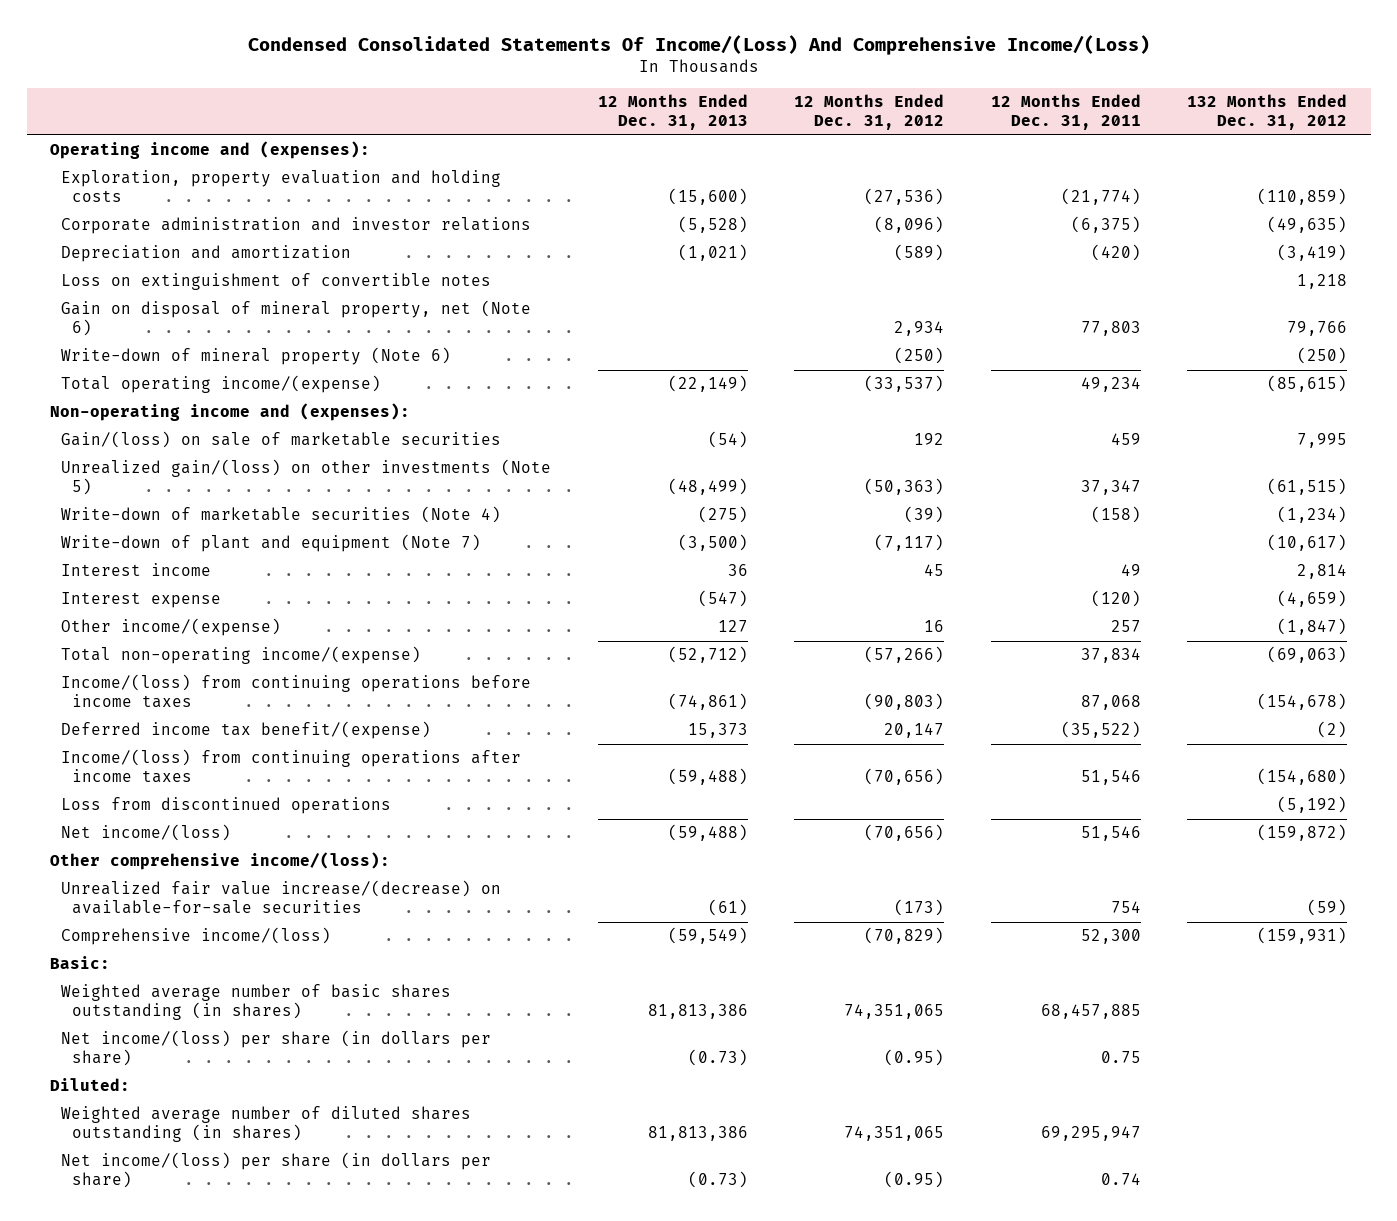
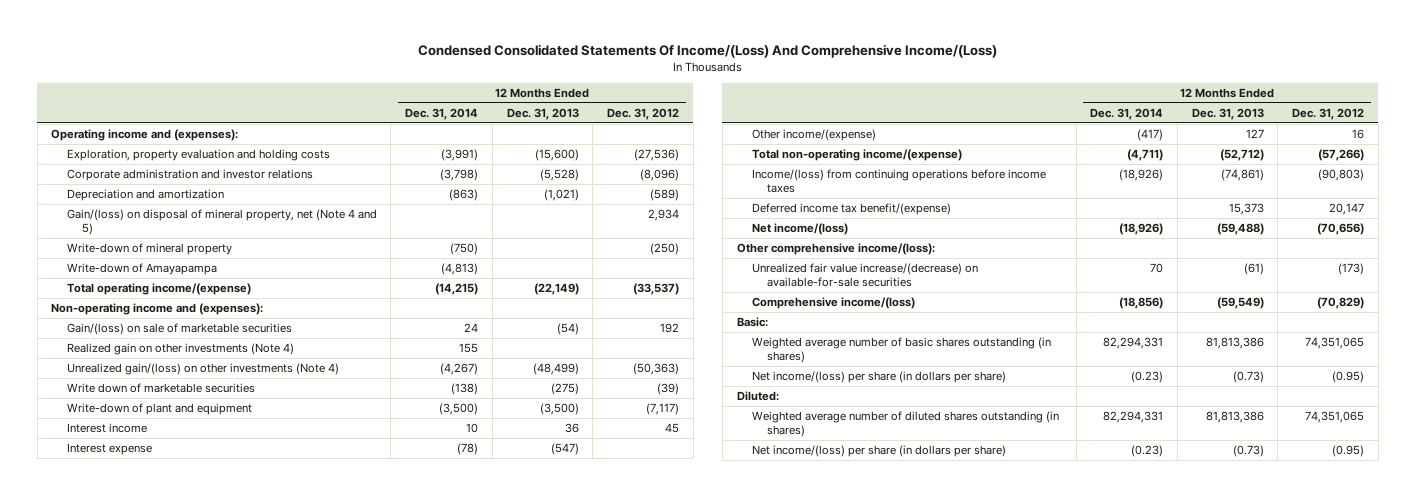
[990,94,1141,131] 12 Months Ended Dec. 31, 2011 -> none
[1187,94,1348,131] 132 Months Ended Dec. 31, 2012 -> none
none -> [405,107,479,120] Dec. 31, 2014
[61,273,492,291] Loss on extinguishment of convertible notes -> none
[61,300,532,337] Gain on disposal of mineral property, net (Note 6) -> [66,209,377,235] Gain/(loss) on disposal of mineral property, net (Note 4 and 5)
[61,347,452,366] Write-down of mineral property (Note 6) -> [66,243,232,256] Write-down of mineral property
none -> [66,263,217,276] Write-down of Amayapampa
none -> [66,343,294,356] Realized gain on other investments (Note 4)
[61,459,552,496] Unrealized gain/(loss) on other investments (Note 5) -> [66,363,339,376] Unrealized gain/(loss) on other investments (Note 4)
[61,506,502,524] Write-down of marketable securities (Note 4) -> [66,383,255,394] Write down of marketable securities
[61,534,482,553] Write-down of plant and equipment (Note 7) -> [66,403,252,416] Write-down of plant and equipment
[61,749,522,784] Income/(loss) from continuing operations after income taxes -> none
[61,797,392,815] Loss from discontinued operations -> none

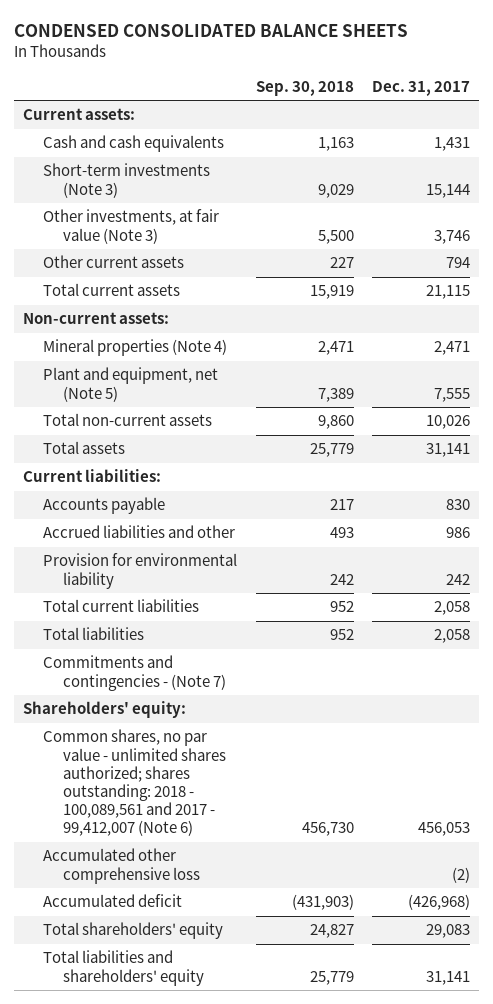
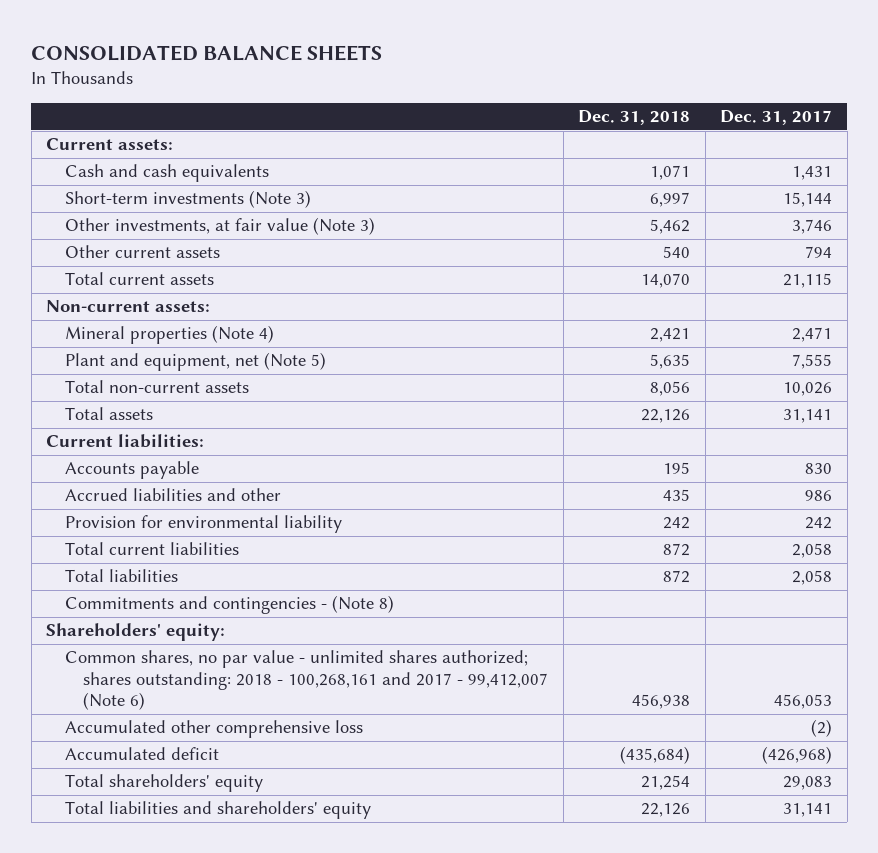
[14,24,409,38] CONDENSED CONSOLIDATED BALANCE SHEETS -> [31,44,383,61] CONSOLIDATED BALANCE SHEETS
[255,80,354,96] Sep. 30, 2018 -> none
none -> [578,110,691,126] Dec. 31, 2018
[43,655,227,691] Commitments and contingencies - (Note 7) -> [64,595,394,615] Commitments and contingencies - (Note 8)
[43,729,227,836] Common shares, no par value - unlimited shares authorized; shares outstanding: 2018 - 100,089,561 and 2017 - 99,412,007 (Note 6) -> [64,650,549,711] Common shares, no par value - unlimited shares authorized; shares outstanding: 2018 - 100,268,161 and 2017 - 99,412,007 (Note 6)

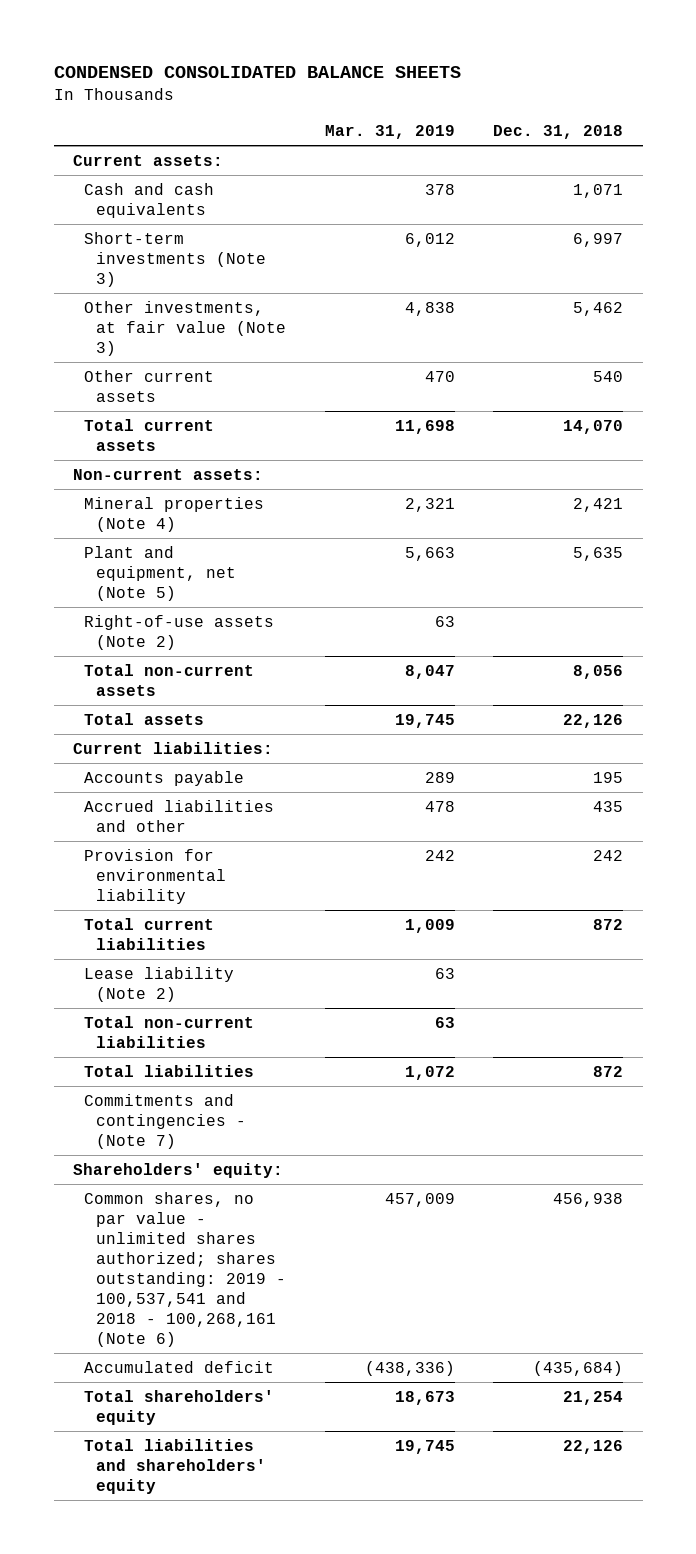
[31,44,383,61] CONSOLIDATED BALANCE SHEETS -> [53,66,461,79] CONDENSED CONSOLIDATED BALANCE SHEETS
[720,110,833,126] Dec. 31, 2017 -> none
none -> [324,125,455,140] Mar. 31, 2019
none -> [84,614,275,650] Right-of-use assets (Note 2)
none -> [84,966,235,1002] Lease liability (Note 2)
none -> [84,1015,255,1048] Total non-current liabilities
[64,595,394,615] Commitments and contingencies - (Note 8) -> [84,1093,246,1149] Commitments and contingencies - (Note 7)
[64,720,363,739] Accumulated other comprehensive loss -> none
[64,650,549,711] Common shares, no par value - unlimited shares authorized; shares outstanding: 2018 - 100,268,161 and 2017 - 99,412,007 (Note 6) -> [84,1191,286,1347] Common shares, no par value - unlimited shares authorized; shares outstanding: 2019 - 100,537,541 and 2018 - 100,268,161 (Note 6)

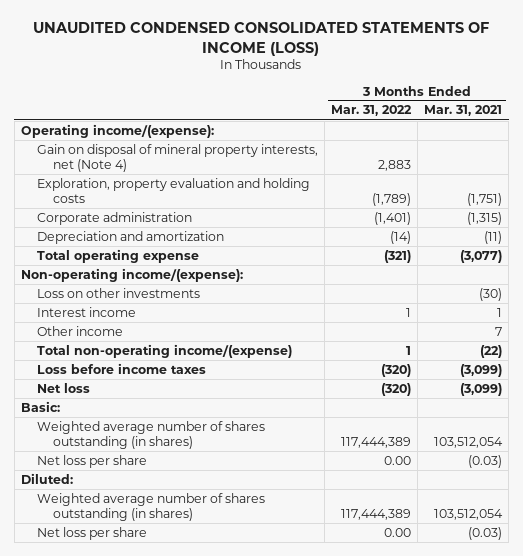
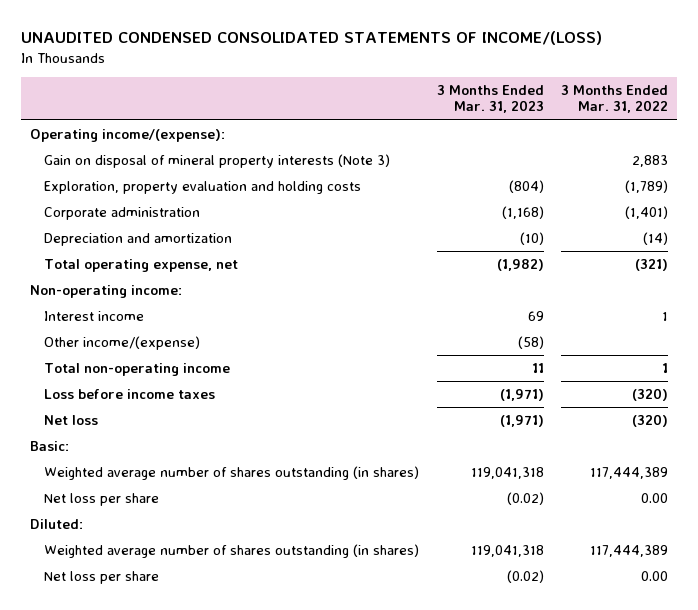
[33,22,490,56] UNAUDITED CONDENSED CONSOLIDATED STATEMENTS OF INCOME (LOSS) -> [20,31,602,46] UNAUDITED CONDENSED CONSOLIDATED STATEMENTS OF INCOME/(LOSS)
[424,105,503,117] Mar. 31, 2021 -> none
none -> [436,84,544,114] 3 Months Ended Mar. 31, 2023
[36,143,318,173] Gain on disposal of mineral property interests, net (Note 4) -> [43,154,390,169] Gain on disposal of mineral property interests (Note 3)
[36,287,200,298] Loss on other investments -> none
[36,248,199,263] Total operating expense -> [43,259,238,273] Total operating expense, net
[20,267,243,282] Non-operating income/(expense): -> [29,285,182,299] Non-operating income:
[36,325,123,336] Other income -> [43,336,200,351] Other income/(expense)
[36,343,292,358] Total non-operating income/(expense) -> [43,363,230,377] Total non-operating income

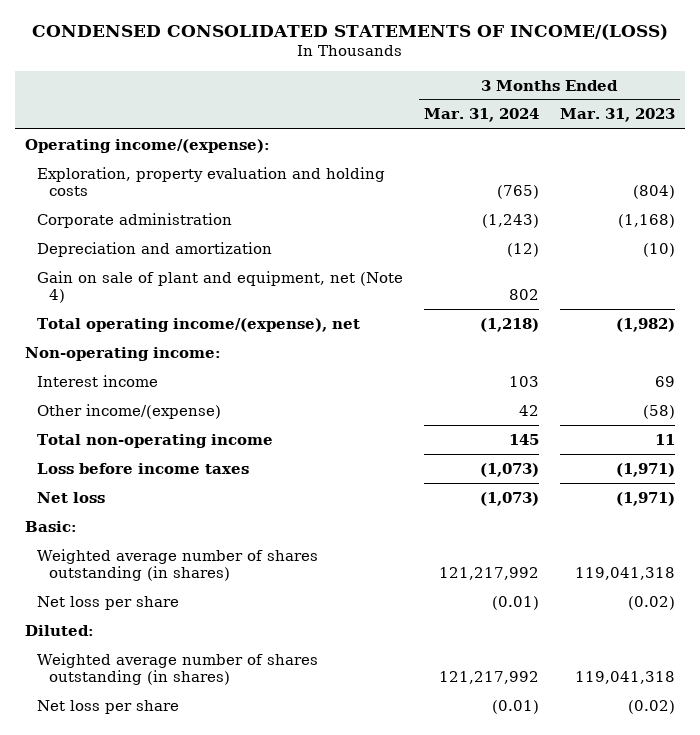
[20,31,602,46] UNAUDITED CONDENSED CONSOLIDATED STATEMENTS OF INCOME/(LOSS) -> [31,23,668,40] CONDENSED CONSOLIDATED STATEMENTS OF INCOME/(LOSS)
[561,84,669,114] 3 Months Ended Mar. 31, 2022 -> none
none -> [423,108,539,123] Mar. 31, 2024
[43,154,390,169] Gain on disposal of mineral property interests (Note 3) -> none
none -> [36,270,403,304] Gain on sale of plant and equipment, net (Note 4)
[43,259,238,273] Total operating expense, net -> [36,317,360,332] Total operating income/(expense), net

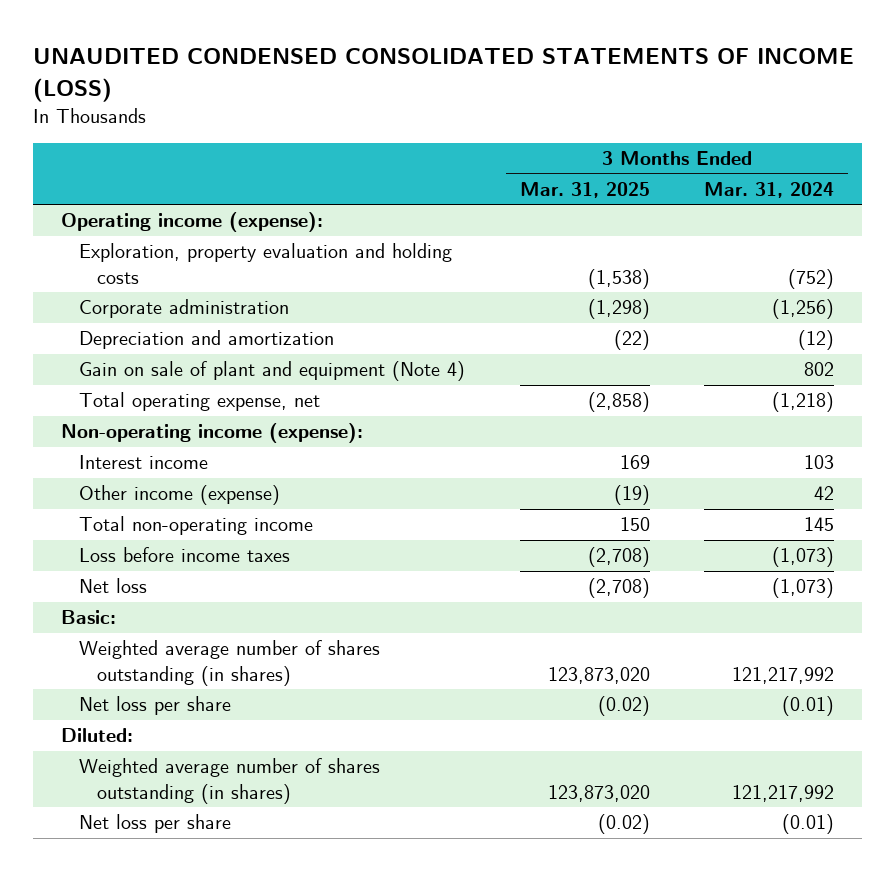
[31,23,668,40] CONDENSED CONSOLIDATED STATEMENTS OF INCOME/(LOSS) -> [33,48,855,102] UNAUDITED CONDENSED CONSOLIDATED STATEMENTS OF INCOME (LOSS)
[559,108,675,123] Mar. 31, 2023 -> none
none -> [519,182,650,199] Mar. 31, 2025
[25,138,271,153] Operating income/(expense): -> [60,212,323,233] Operating income (expense):
[496,185,539,200] (765) -> [788,268,835,289] (752)
[481,213,539,228] (1,243) -> [772,299,835,320] (1,256)
[36,270,403,304] Gain on sale of plant and equipment, net (Note 4) -> [78,361,465,382] Gain on sale of plant and equipment (Note 4)
[36,317,360,332] Total operating income/(expense), net -> [78,392,320,412] Total operating expense, net
[25,346,222,361] Non-operating income: -> [60,423,363,444] Non-operating income (expense):
[36,403,221,419] Other income/(expense) -> [78,485,280,506] Other income (expense)

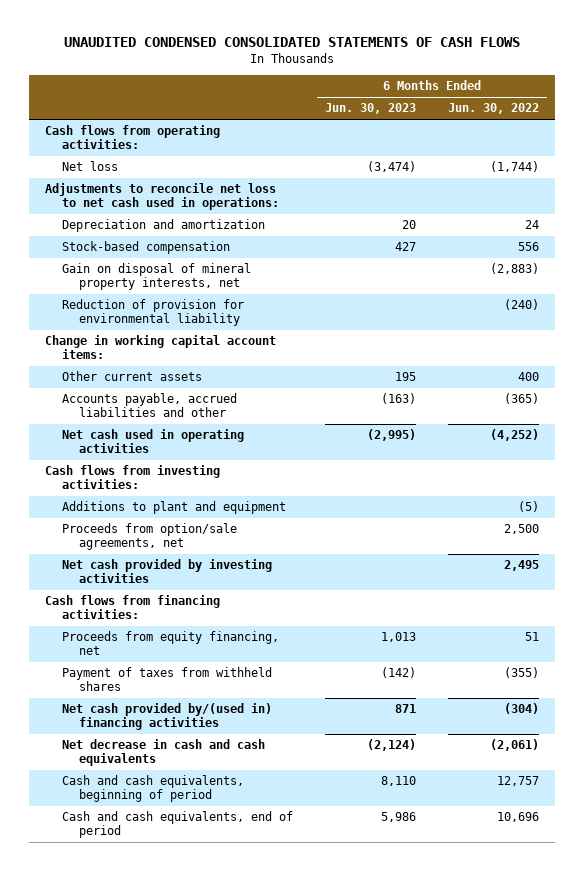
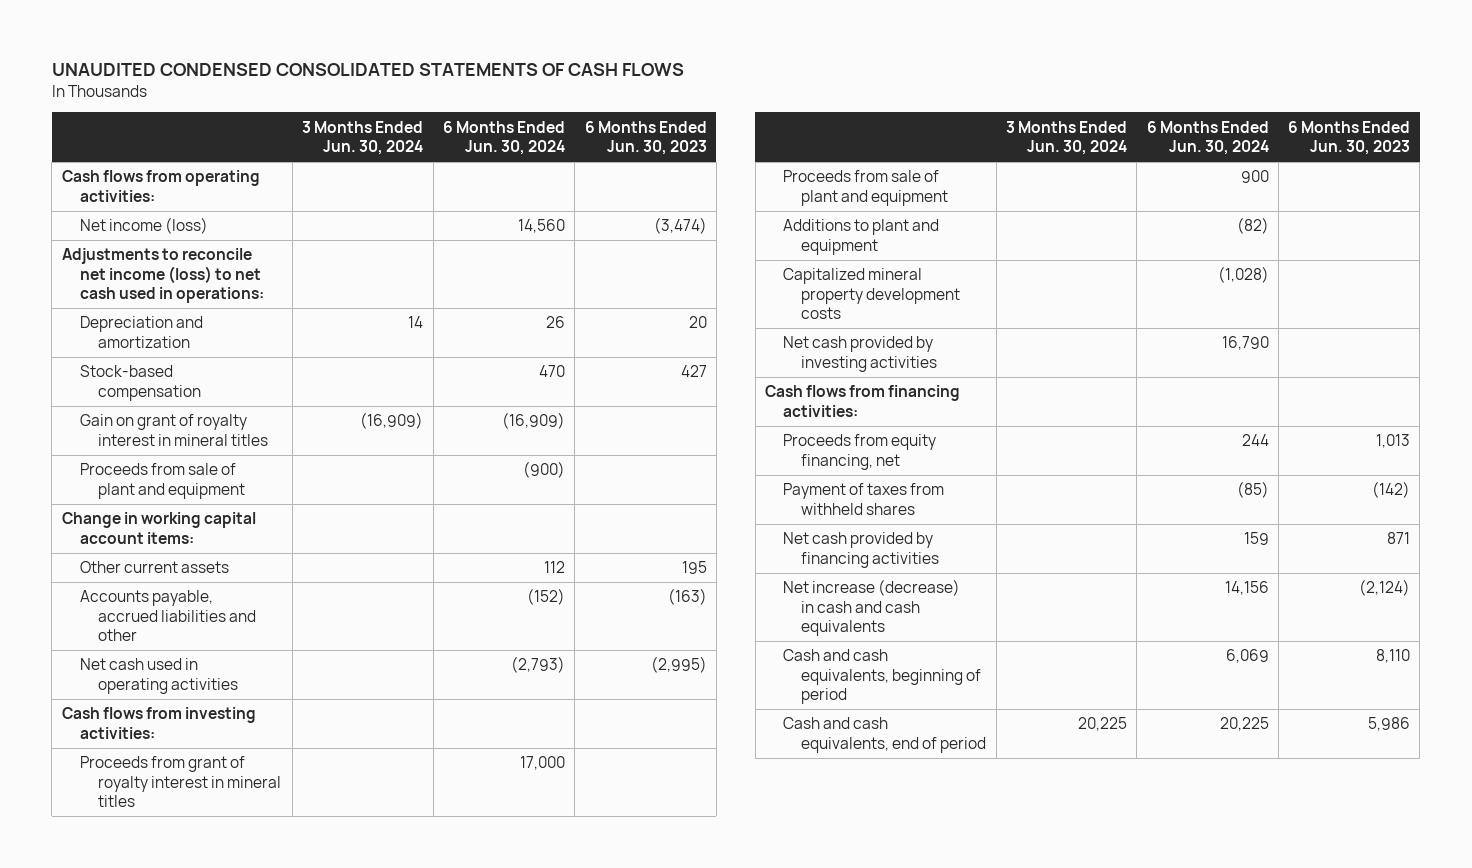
[447,103,539,115] Jun. 30, 2022 -> none
none -> [302,120,424,156] 3 Months Ended Jun. 30, 2024
none -> [442,120,565,156] 6 Months Ended Jun. 30, 2024
[62,161,119,172] Net loss -> [79,217,208,235] Net income (loss)
[45,183,280,211] Adjustments to reconcile net loss to net cash used in operations: -> [61,248,264,304] Adjustments to reconcile net income (loss) to net cash used in operations:
[62,263,252,291] Gain on disposal of mineral property interests, net -> none
[62,299,245,327] Reduction of provision for environmental liability -> none
none -> [79,414,268,446] Gain on grant of royalty interest in mineral titles
none -> [79,463,245,499] Proceeds from sale of plant and equipment
none -> [79,756,281,808] Proceeds from grant of royalty interest in mineral titles
none -> [783,170,949,206] Proceeds from sale of plant and equipment
[62,523,238,551] Proceeds from option/sale agreements, net -> none
none -> [783,268,961,320] Capitalized mineral property development costs
[62,703,273,731] Net cash provided by/(used in) financing activities -> [783,532,940,568] Net cash provided by financing activities
[62,739,266,767] Net decrease in cash and cash equivalents -> [783,579,961,637] Net increase (decrease) in cash and cash equivalents

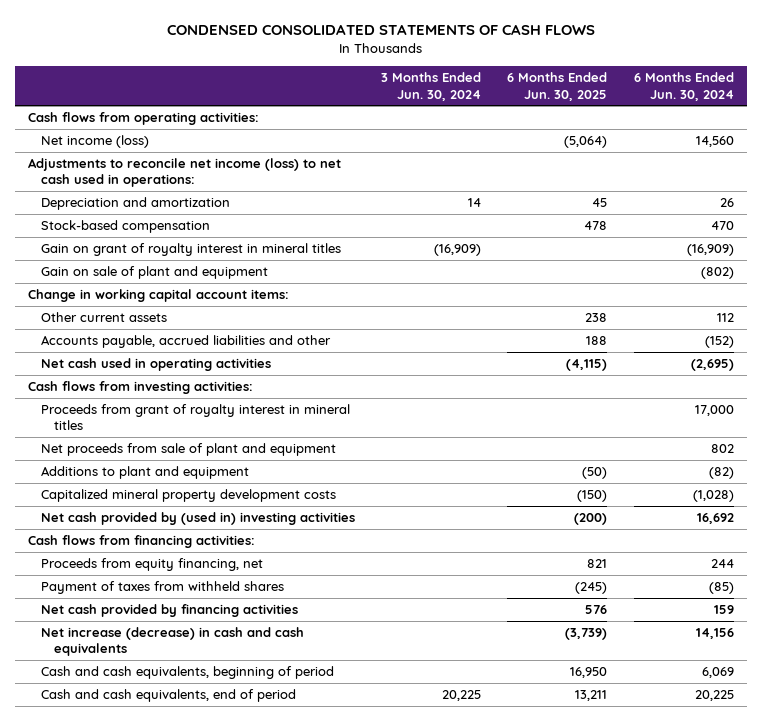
[51,62,684,76] UNAUDITED CONDENSED CONSOLIDATED STATEMENTS OF CASH FLOWS -> [166,24,595,36] CONDENSED CONSOLIDATED STATEMENTS OF CASH FLOWS
[584,120,707,156] 6 Months Ended Jun. 30, 2023 -> none
none -> [507,72,608,101] 6 Months Ended Jun. 30, 2025
[79,463,245,499] Proceeds from sale of plant and equipment -> [41,266,269,280] Gain on sale of plant and equipment
[522,461,565,479] (900) -> [700,267,734,280] (802)
[510,656,565,674] (2,793) -> [690,359,734,372] (2,695)
[783,170,949,206] Proceeds from sale of plant and equipment -> [41,443,337,457] Net proceeds from sale of plant and equipment
[1240,170,1269,184] 900 -> [710,444,734,454] 802
[783,336,938,372] Net cash provided by investing activities -> [41,512,356,526] Net cash provided by (used in) investing activities
[1221,336,1269,351] 16,790 -> [696,513,734,525] 16,692

